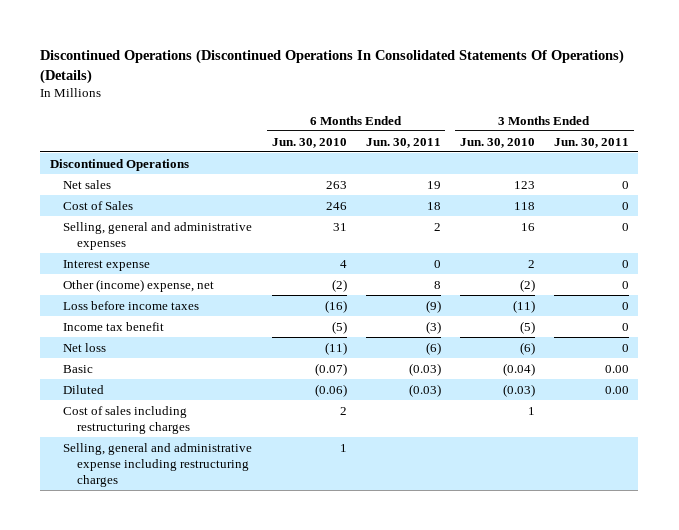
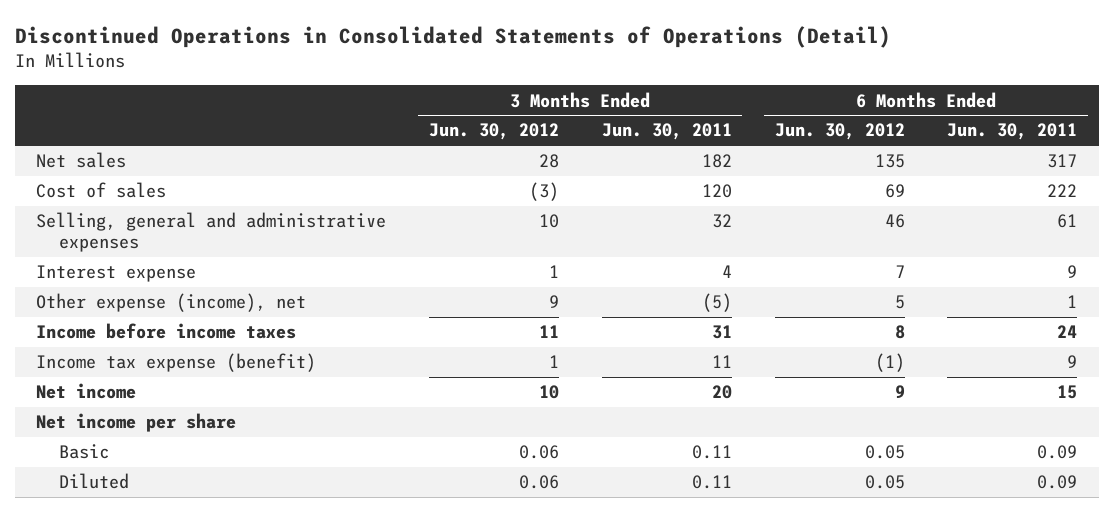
[40,49,625,85] Discontinued Operations (Discontinued Operations In Consolidated Statements Of Operations) (Details) -> [15,26,892,49] Discontinued Operations in Consolidated Statements of Operations (Detail)
[271,137,347,148] Jun. 30, 2010 -> none
[459,137,535,148] Jun. 30, 2010 -> none
none -> [429,123,560,141] Jun. 30, 2012
none -> [774,123,905,141] Jun. 30, 2012
[49,158,189,171] Discontinued Operations -> none
[63,405,190,434] Cost of sales including restructuring charges -> none
[63,442,253,487] Selling, general and administrative expense including restructuring charges -> none
[426,180,441,189] 19 -> [1047,154,1078,169] 317
[621,180,629,189] 0 -> [701,154,732,169] 182
[63,200,134,210] Cost of Sales -> [36,182,167,199] Cost of sales
[426,201,441,210] 18 -> [1047,184,1078,198] 222
[621,201,629,210] 0 -> [701,184,732,199] 120
[433,222,441,231] 2 -> [1057,214,1078,229] 61
[621,222,629,231] 0 -> [711,214,732,229] 32
[433,259,441,268] 0 -> [1067,265,1078,279] 9
[621,259,629,268] 0 -> [721,265,732,279] 4
[63,278,215,292] Other (income) expense, net -> [36,293,307,313] Other expense (income), net
[433,280,441,289] 8 -> [1067,295,1078,309] 1
[621,280,629,289] 0 -> [701,293,732,313] (5)
[63,300,200,310] Loss before income taxes -> [36,323,297,340] Income before income taxes
[425,299,441,313] (9) -> [1057,325,1078,339] 24
[621,301,629,310] 0 -> [711,325,732,340] 31
[63,321,165,331] Income tax benefit -> [36,353,317,373] Income tax expense (benefit)
[425,320,441,334] (3) -> [1067,355,1078,369] 9
[621,322,629,331] 0 -> [711,355,732,369] 11
[63,342,107,352] Net loss -> [36,383,137,400] Net income
[425,341,441,355] (6) -> [1057,385,1078,400] 15
[621,343,629,352] 0 -> [711,385,732,400] 20
none -> [36,413,237,433] Net income per share
[408,362,441,376] (0.03) -> [1037,445,1078,460] 0.09
[604,364,629,373] 0.00 -> [691,445,732,460] 0.11
[408,383,441,397] (0.03) -> [1037,475,1078,490] 0.09
[604,385,629,394] 0.00 -> [691,475,732,490] 0.11

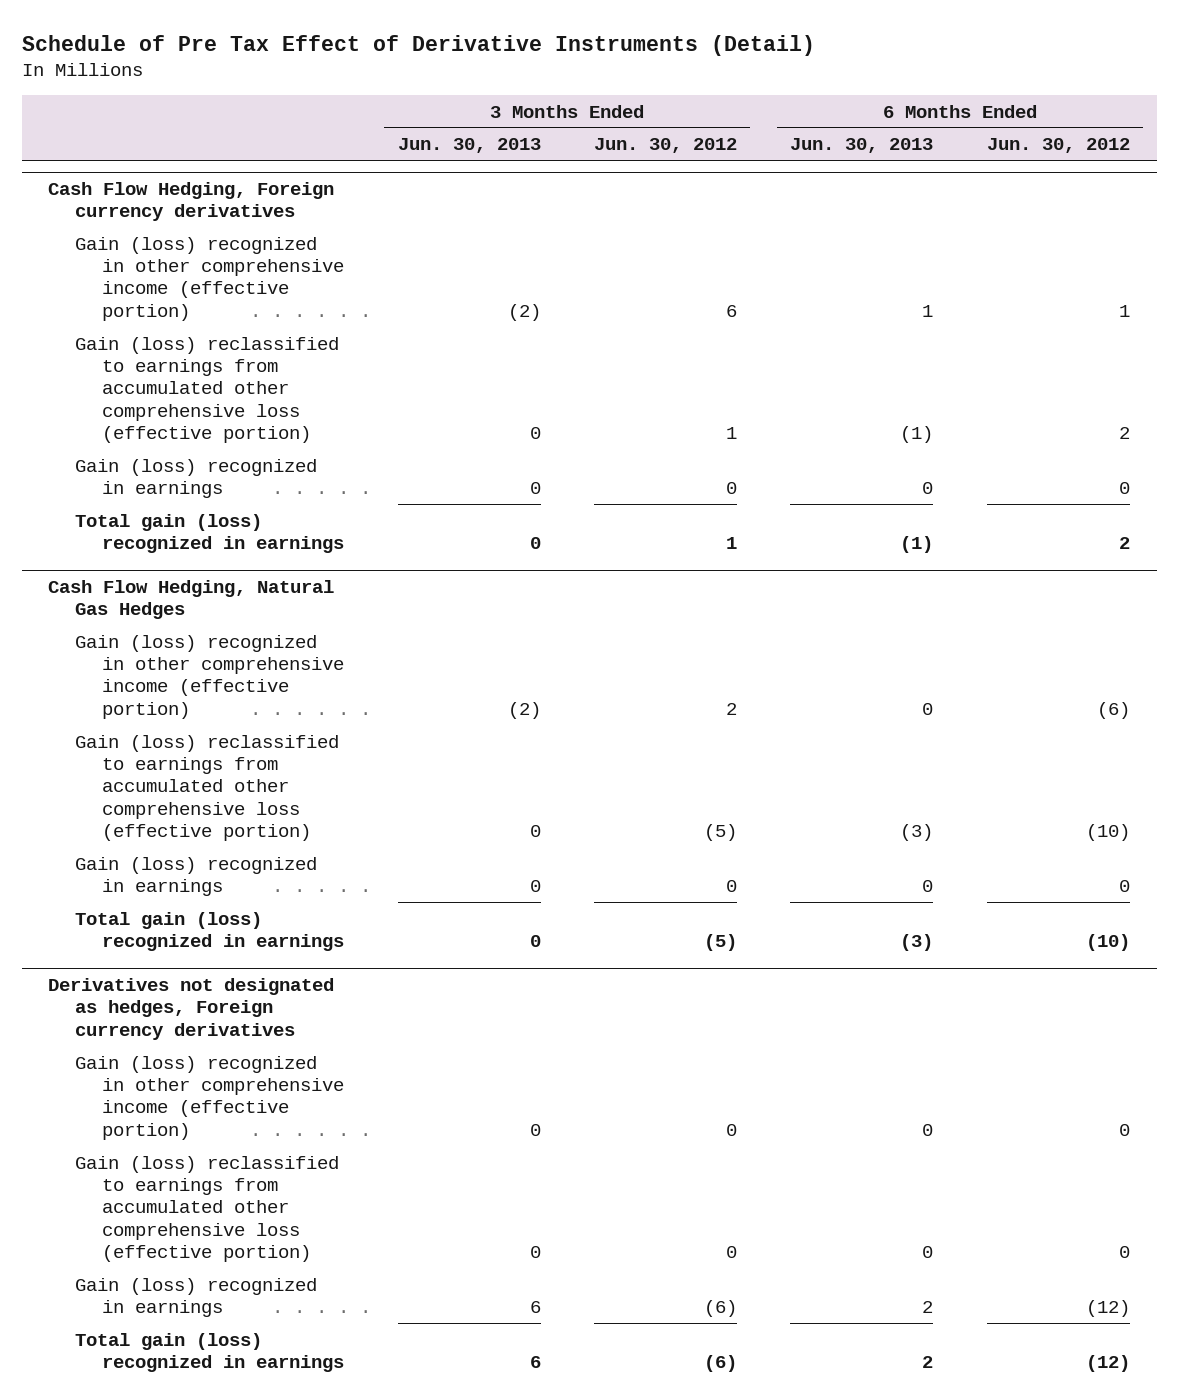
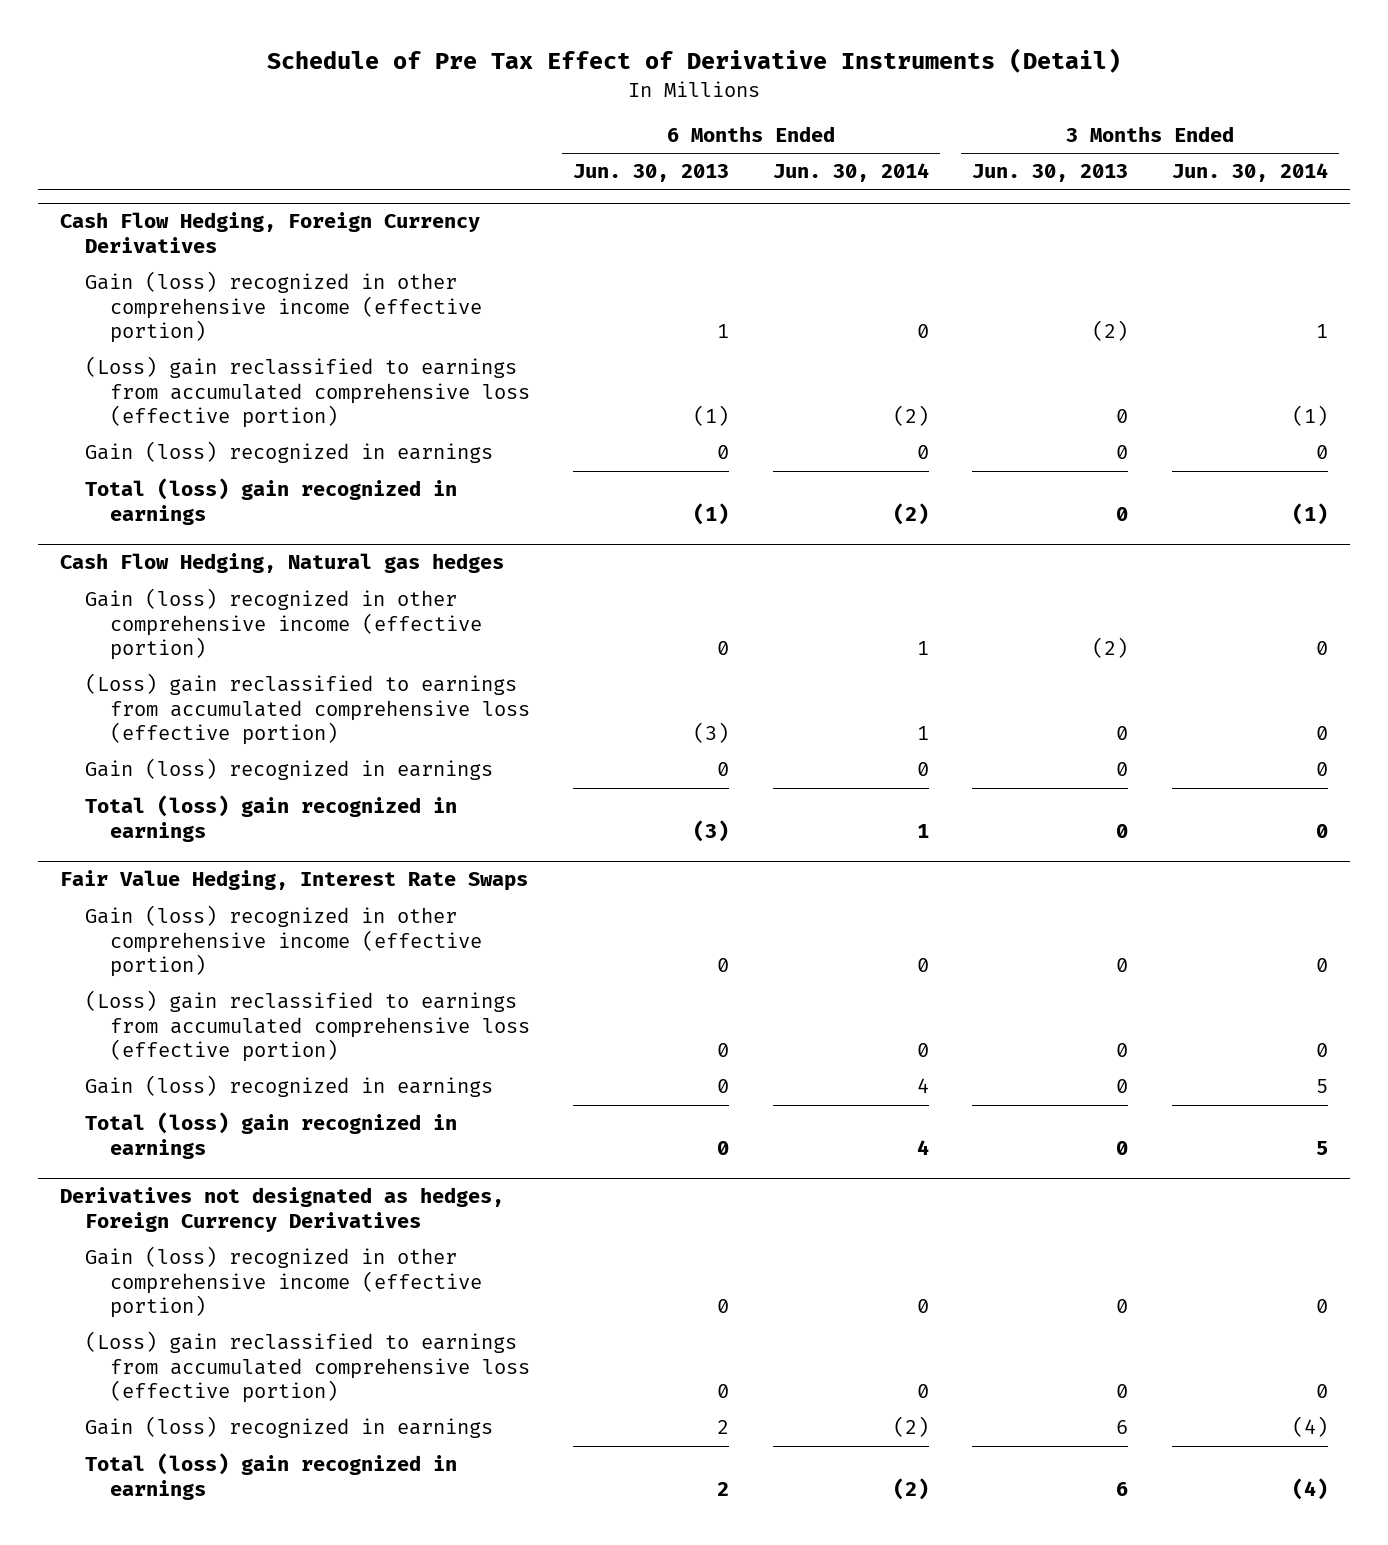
[594,138,738,154] Jun. 30, 2012 -> none
[986,138,1130,154] Jun. 30, 2012 -> none
none -> [772,163,929,183] Jun. 30, 2014
none -> [1171,163,1328,183] Jun. 30, 2014
[48,181,335,222] Cash Flow Hedging, Foreign currency derivatives -> [60,212,481,253] Cash Flow Hedging, Foreign Currency Derivatives
[75,336,340,444] Gain (loss) reclassified to earnings from accumulated other comprehensive loss (effective portion) -> [84,356,530,429] (Loss) gain reclassified to earnings from accumulated comprehensive loss (effective portion)
[75,513,345,553] Total gain (loss) recognized in earnings -> [84,478,457,525] Total (loss) gain recognized in earnings
[48,579,335,620] Cash Flow Hedging, Natural Gas Hedges -> [60,553,505,574] Cash Flow Hedging, Natural gas hedges
[75,734,340,842] Gain (loss) reclassified to earnings from accumulated other comprehensive loss (effective portion) -> [84,673,530,746] (Loss) gain reclassified to earnings from accumulated comprehensive loss (effective portion)
[48,977,335,1040] Derivatives not designated as hedges, Foreign currency derivatives -> none
[75,911,345,951] Total gain (loss) recognized in earnings -> [84,795,457,842] Total (loss) gain recognized in earnings
none -> [60,870,529,892] Fair Value Hedging, Interest Rate Swaps
[75,1155,340,1263] Gain (loss) reclassified to earnings from accumulated other comprehensive loss (effective portion) -> [84,990,530,1063] (Loss) gain reclassified to earnings from accumulated comprehensive loss (effective portion)
none -> [84,1075,493,1098] Gain (loss) recognized in earnings
none -> [84,1112,457,1159] Total (loss) gain recognized in earnings
none -> [60,1187,505,1232] Derivatives not designated as hedges, Foreign Currency Derivatives
none -> [84,1246,482,1319] Gain (loss) recognized in other comprehensive income (effective portion)
none -> [84,1331,530,1404] (Loss) gain reclassified to earnings from accumulated comprehensive loss (effective portion)
[75,1332,345,1372] Total gain (loss) recognized in earnings -> [84,1453,457,1500] Total (loss) gain recognized in earnings

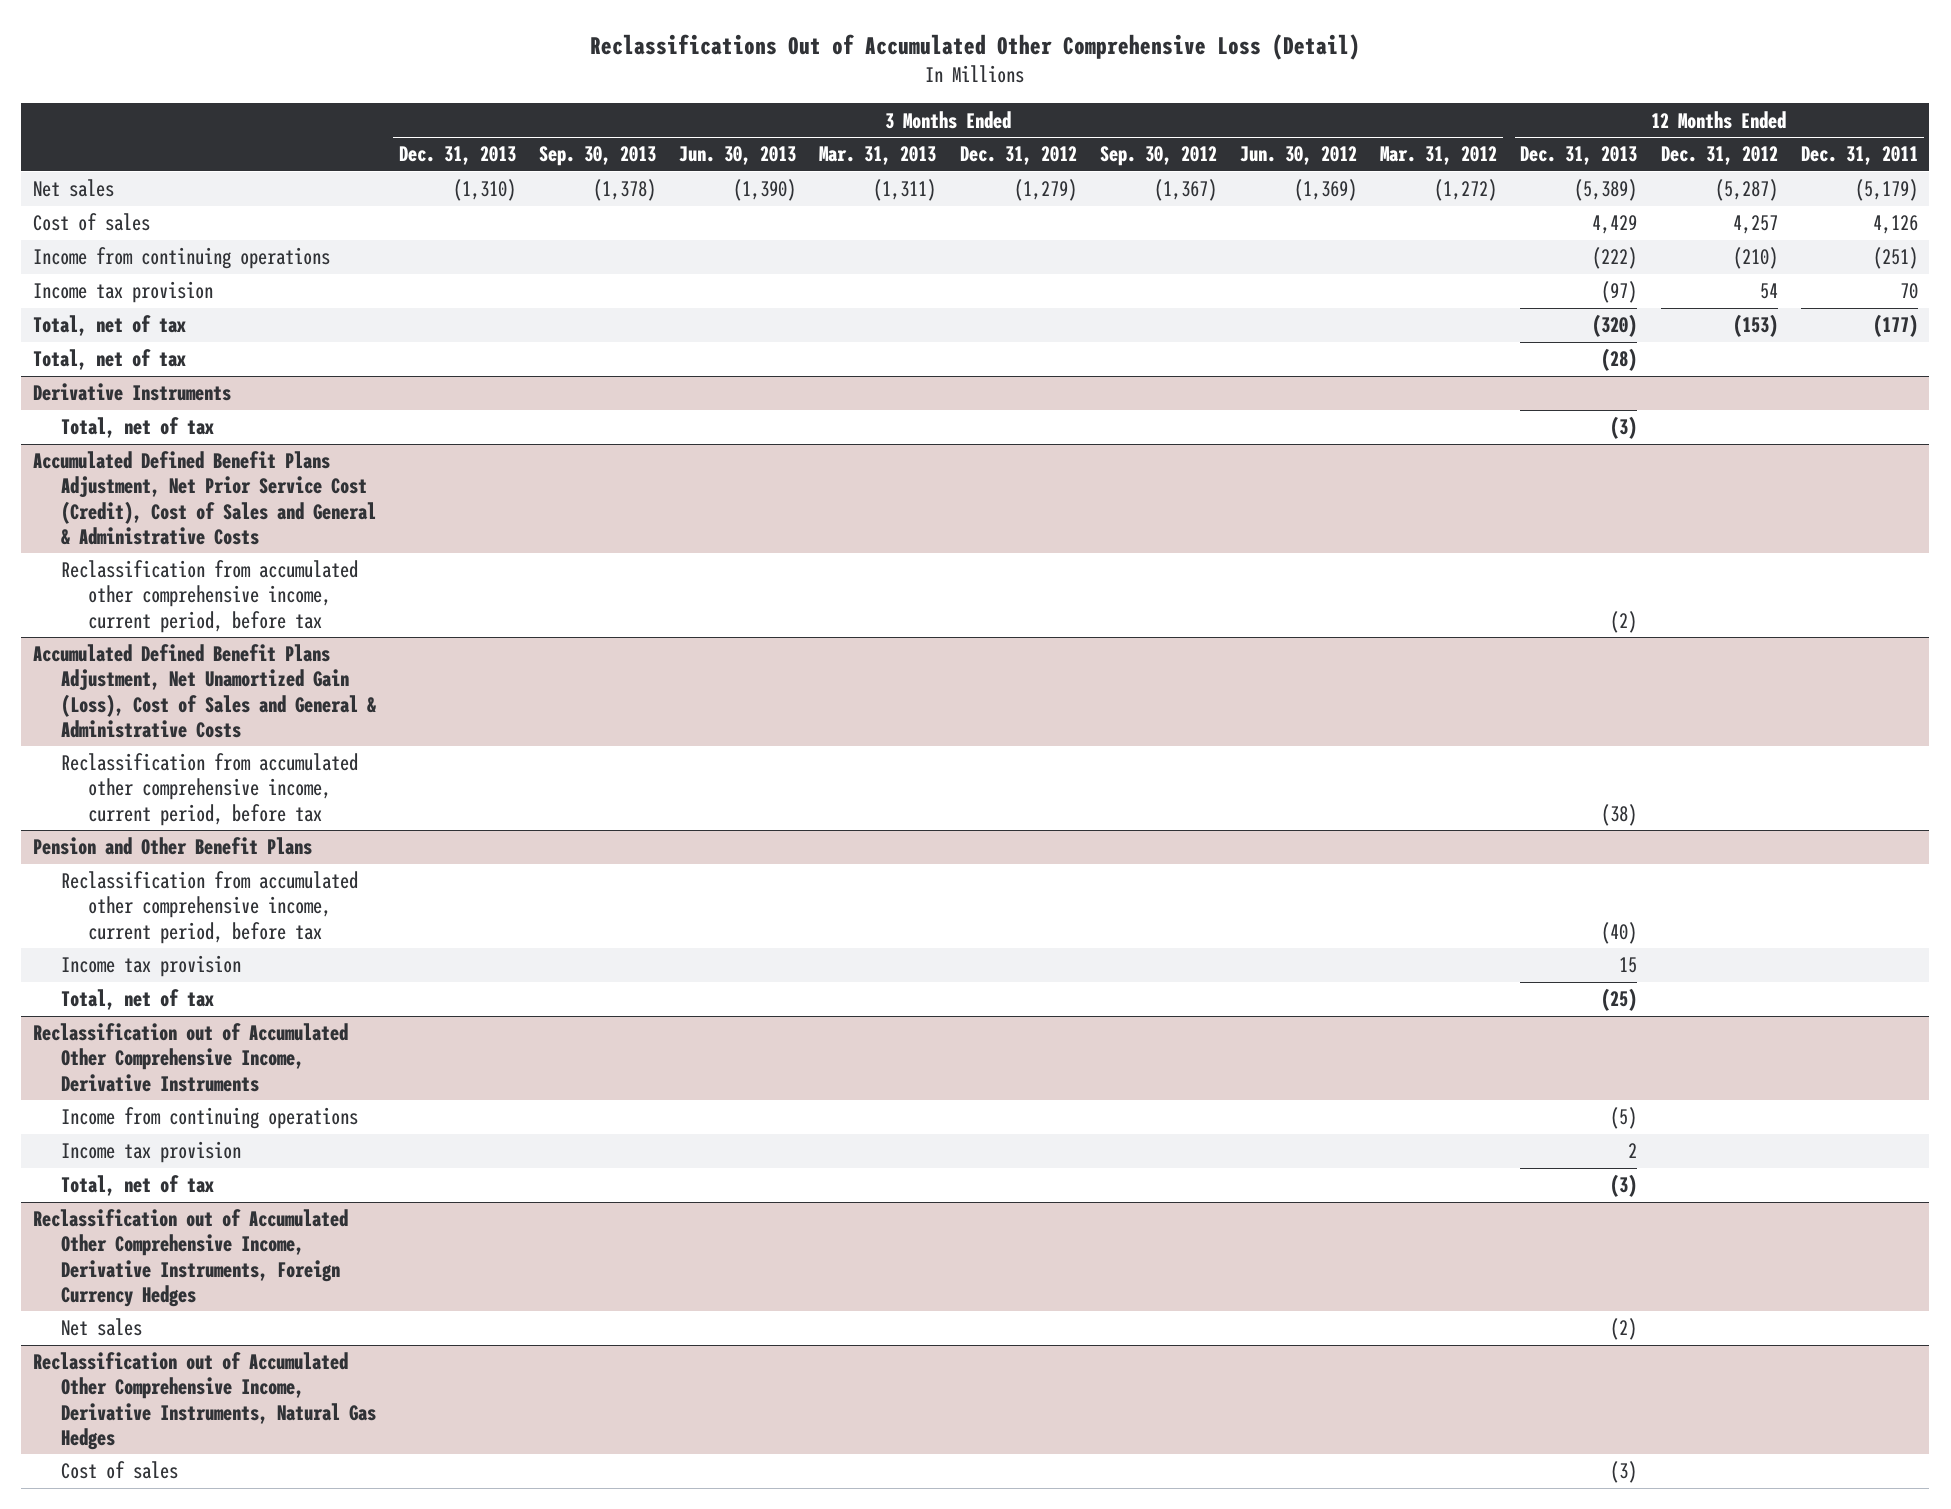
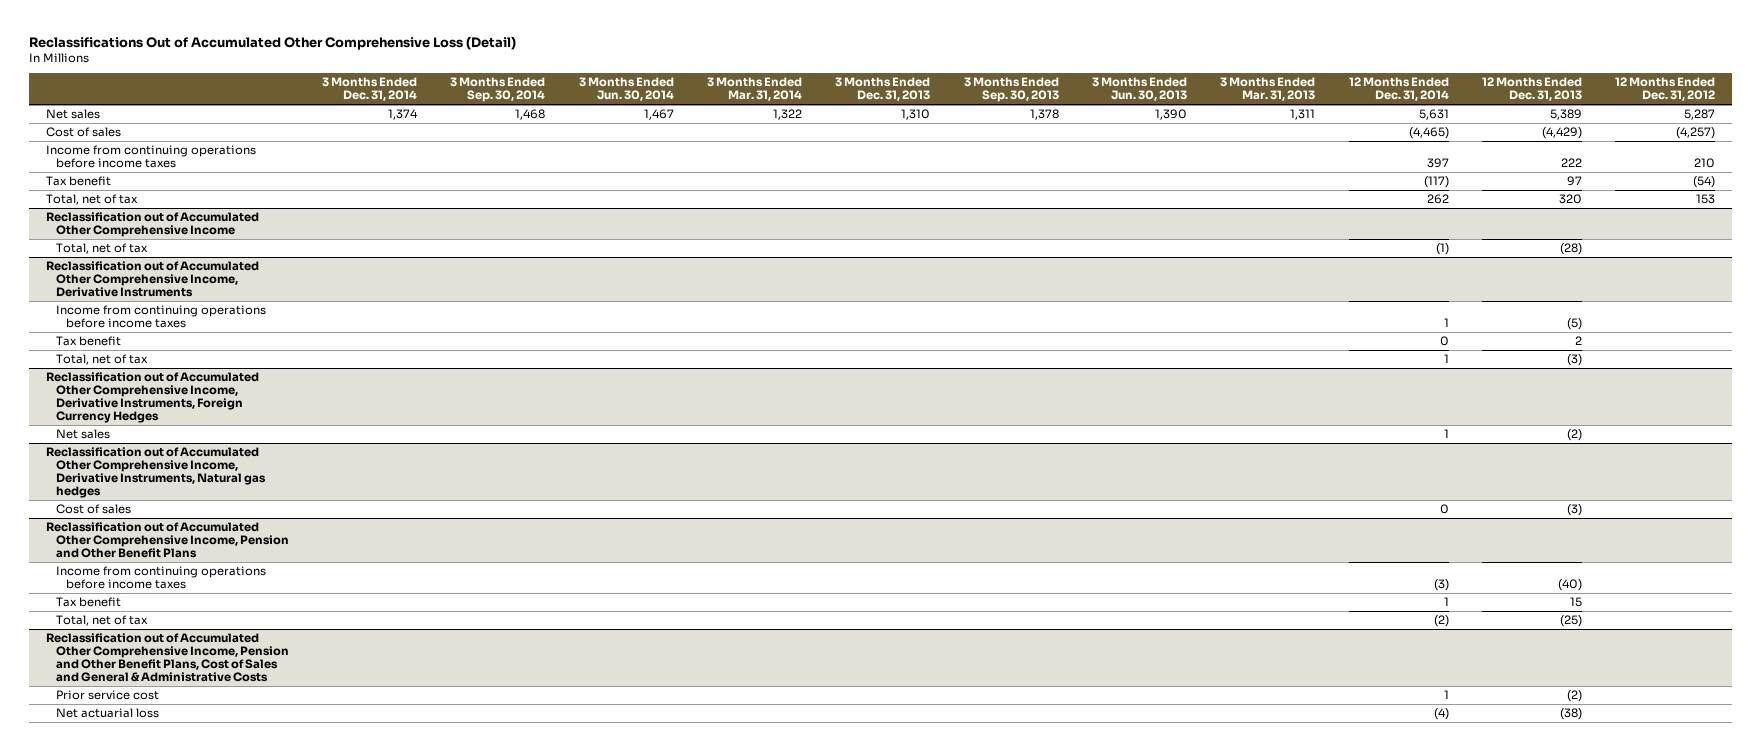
[959,146,1077,166] Dec. 31, 2012 -> none
[1099,146,1217,167] Sep. 30, 2012 -> none
[1239,146,1357,166] Jun. 30, 2012 -> none
[1380,146,1498,166] Mar. 31, 2012 -> none
[1800,146,1918,166] Dec. 31, 2011 -> none
none -> [321,77,417,102] 3 Months Ended Dec. 31, 2014
none -> [450,77,546,103] 3 Months Ended Sep. 30, 2014
none -> [578,77,674,102] 3 Months Ended Jun. 30, 2014
none -> [706,77,802,102] 3 Months Ended Mar. 31, 2014
none -> [1348,77,1449,102] 12 Months Ended Dec. 31, 2014
[452,179,516,202] (1,310) -> [901,109,931,121] 1,310
[592,179,656,202] (1,378) -> [1029,109,1059,121] 1,378
[733,179,797,202] (1,390) -> [1154,109,1187,121] 1,390
[873,179,937,202] (1,311) -> [1290,109,1316,121] 1,311
[1574,179,1638,202] (5,389) -> [1549,109,1582,121] 5,389
[1714,179,1778,202] (5,287) -> [1684,109,1716,121] 5,287
[1592,215,1638,235] 4,429 -> [1541,127,1582,140] (4,429)
[1732,215,1778,235] 4,257 -> [1676,127,1716,140] (4,257)
[33,247,331,270] Income from continuing operations -> [45,145,256,169] Income from continuing operations before income taxes
[1592,247,1638,270] (222) -> [1560,158,1582,168] 222
[1732,247,1778,270] (210) -> [1694,158,1716,169] 210
[33,281,214,304] Income tax provision -> [45,176,111,187] Tax benefit
[1601,281,1638,304] (97) -> [1566,176,1582,187] 97
[1759,283,1778,300] 54 -> [1693,176,1716,189] (54)
[1592,314,1638,338] (320) -> [1558,194,1582,205] 320
[1732,314,1778,338] (153) -> [1696,194,1716,205] 153
none -> [45,212,259,238] Reclassification out of Accumulated Other Comprehensive Income
[33,383,232,402] Derivative Instruments -> none
[60,417,214,439] Total, net of tax -> none
[33,451,376,545] Accumulated Defined Benefit Plans Adjustment, Net Prior Service Cost (Credit), Cost of Sales and General & Administrative Costs -> none
[60,560,358,633] Reclassification from accumulated other comprehensive income, current period, before tax -> none
[33,644,376,738] Accumulated Defined Benefit Plans Adjustment, Net Unamortized Gain (Loss), Cost of Sales and General & Administrative Costs -> none
[60,753,358,826] Reclassification from accumulated other comprehensive income, current period, before tax -> none
[33,837,313,856] Pension and Other Benefit Plans -> none
[60,871,358,944] Reclassification from accumulated other comprehensive income, current period, before tax -> none
[60,955,241,978] Income tax provision -> none
[60,989,214,1011] Total, net of tax -> none
[60,1107,358,1130] Income from continuing operations -> [55,305,266,329] Income from continuing operations before income taxes
[60,1141,241,1164] Income tax provision -> [55,336,121,347] Tax benefit
[33,1352,376,1450] Reclassification out of Accumulated Other Comprehensive Income, Derivative Instruments, Natural Gas Hedges -> [45,447,266,499] Reclassification out of Accumulated Other Comprehensive Income, Derivative Instruments, Natural gas hedges
none -> [45,522,289,559] Reclassification out of Accumulated Other Comprehensive Income, Pension and Other Benefit Plans
none -> [55,566,266,590] Income from continuing operations before income taxes
none -> [55,597,121,608] Tax benefit
none -> [55,615,148,627] Total, net of tax
none -> [45,633,289,683] Reclassification out of Accumulated Other Comprehensive Income, Pension and Other Benefit Plans, Cost of Sales and General & Administrative Costs
none -> [55,690,159,701] Prior service cost
none -> [55,708,159,719] Net actuarial loss

